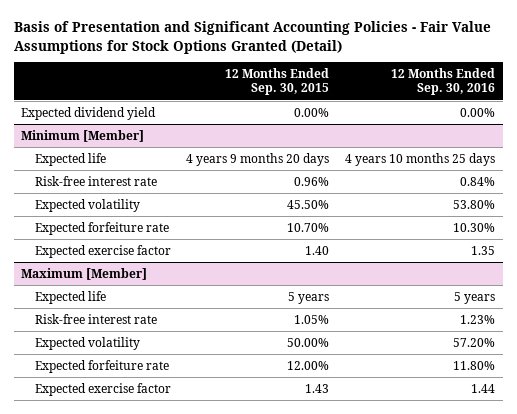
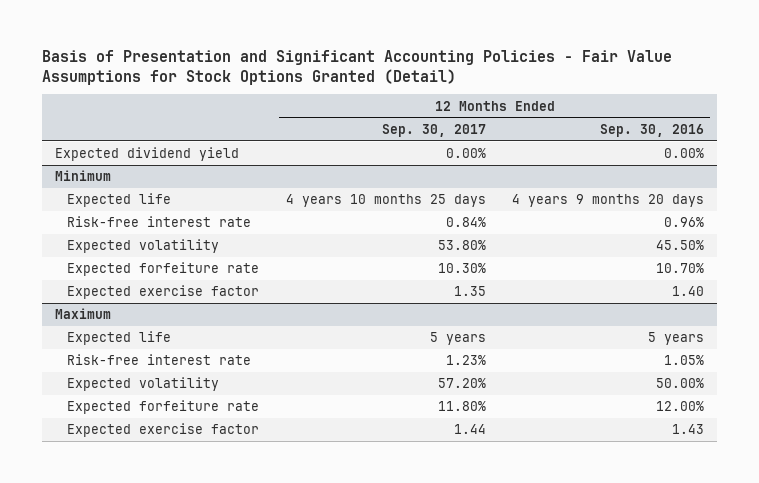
[225,68,330,96] 12 Months Ended Sep. 30, 2015 -> none
none -> [381,123,486,137] Sep. 30, 2017
[21,129,145,142] Minimum [Member] -> [55,170,112,182] Minimum
[345,152,496,166] 4 years 10 months 25 days -> [511,194,704,208] 4 years 9 months 20 days
[460,176,496,186] 0.84% -> [663,217,704,228] 0.96%
[453,199,496,209] 53.80% -> [655,240,704,251] 45.50%
[453,222,496,232] 10.30% -> [655,263,704,274] 10.70%
[471,245,496,255] 1.35 -> [671,286,704,297] 1.40
[21,267,148,280] Maximum [Member] -> [55,308,112,320] Maximum
[460,314,496,324] 1.23% -> [663,355,704,366] 1.05%
[453,337,496,347] 57.20% -> [655,378,704,389] 50.00%
[453,360,496,370] 11.80% -> [655,401,704,412] 12.00%
[471,383,496,393] 1.44 -> [671,424,704,435] 1.43

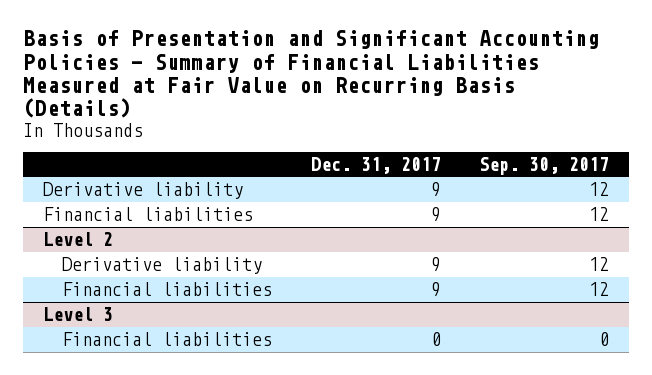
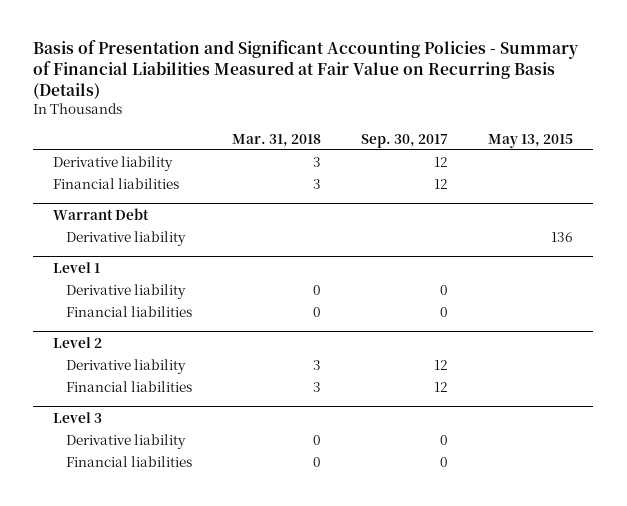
[310,156,441,174] Dec. 31, 2017 -> none
none -> [232,133,322,147] Mar. 31, 2018
none -> [488,133,574,148] May 13, 2015
none -> [53,207,150,220] Warrant Debt
none -> [66,230,187,246] Derivative liability
none -> [53,261,101,273] Level 1
none -> [66,283,187,299] Derivative liability
none -> [66,305,193,317] Financial liabilities
none -> [66,433,187,449] Derivative liability

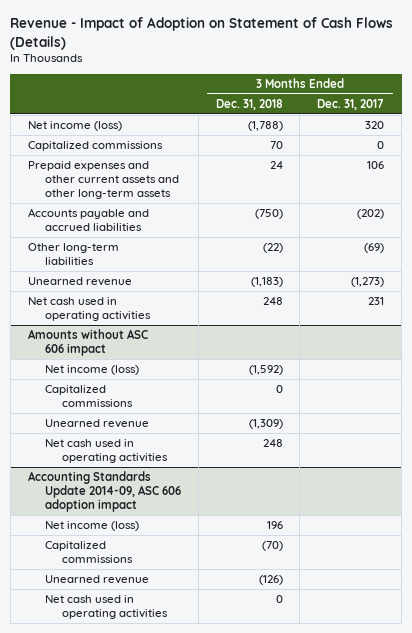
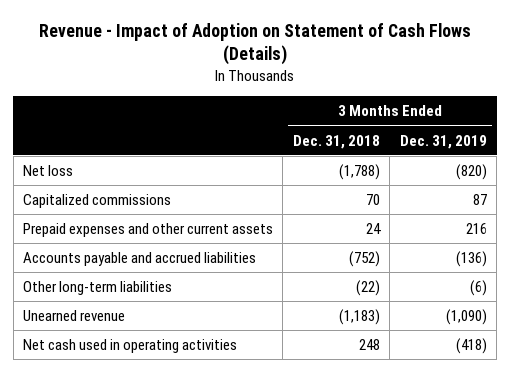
[317,98,385,110] Dec. 31, 2017 -> none
none -> [399,134,487,149] Dec. 31, 2019
[27,121,122,132] Net income (loss) -> [22,165,73,177] Net loss
[27,161,179,200] Prepaid expenses and other current assets and other long-term assets -> [22,223,273,238] Prepaid expenses and other current assets
[254,209,283,220] (750) -> [348,251,380,268] (752)
[27,329,148,357] Amounts without ASC 606 impact -> none
[44,365,139,376] Net income (loss) -> none
[44,385,133,408] Capitalized commissions -> none
[44,419,149,429] Unearned revenue -> none
[44,439,168,464] Net cash used in operating activities -> none
[27,471,181,513] Accounting Standards Update 2014-09, ASC 606 adoption impact -> none
[44,521,139,532] Net income (loss) -> none
[44,541,133,564] Capitalized commissions -> none
[44,575,149,585] Unearned revenue -> none
[44,595,168,620] Net cash used in operating activities -> none

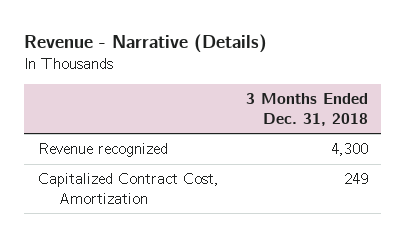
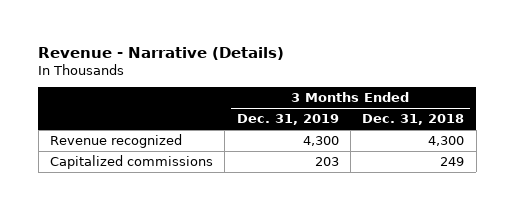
none -> [236,114,339,126] Dec. 31, 2019
[37,173,219,204] Capitalized Contract Cost, Amortization -> [50,155,214,170] Capitalized commissions

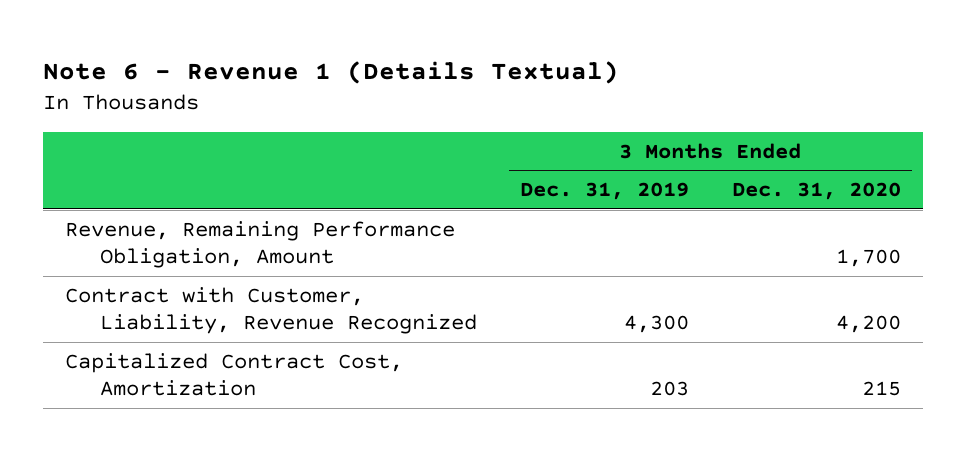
[38,46,285,60] Revenue - Narrative (Details) -> [43,60,620,84] Note 6 - Revenue 1 (Details Textual)
[362,114,465,126] Dec. 31, 2018 -> none
none -> [731,182,901,201] Dec. 31, 2020
none -> [64,220,455,269] Revenue, Remaining Performance Obligation, Amount
[50,134,183,149] Revenue recognized -> [64,286,477,335] Contract with Customer, Liability, Revenue Recognized
[50,155,214,170] Capitalized commissions -> [64,352,403,397] Capitalized Contract Cost, Amortization

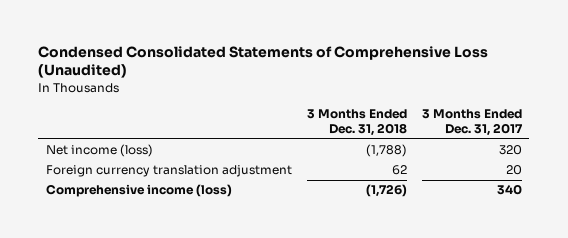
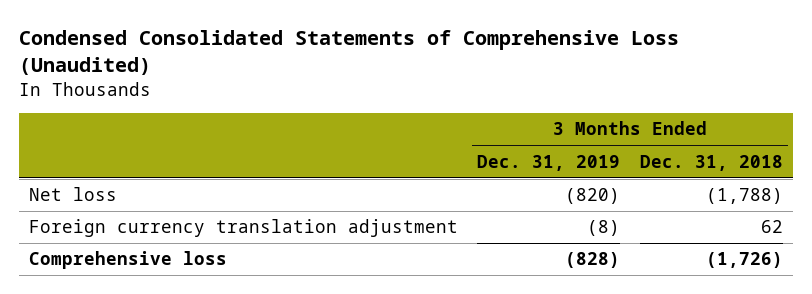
[421,108,523,137] 3 Months Ended Dec. 31, 2017 -> none
none -> [477,154,621,171] Dec. 31, 2019
[45,144,153,158] Net income (loss) -> [28,187,117,202] Net loss
[45,184,232,198] Comprehensive income (loss) -> [28,251,227,270] Comprehensive loss

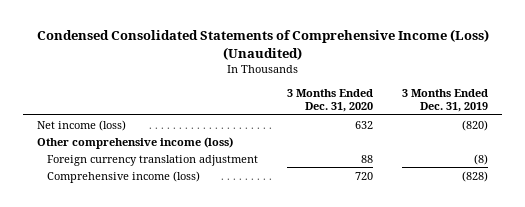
[18,30,679,76] Condensed Consolidated Statements of Comprehensive Loss (Unaudited) -> [36,29,489,60] Condensed Consolidated Statements of Comprehensive Income (Loss) (Unaudited)
[640,154,784,171] Dec. 31, 2018 -> none
none -> [286,88,373,112] 3 Months Ended Dec. 31, 2020
[28,187,117,202] Net loss -> [37,119,127,131] Net income (loss)
none -> [37,136,234,149] Other comprehensive income (loss)
[28,251,227,270] Comprehensive loss -> [46,170,200,183] Comprehensive income (loss)

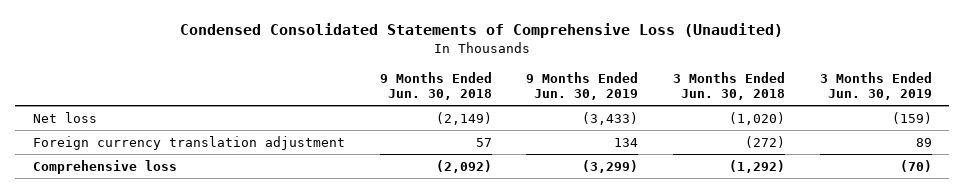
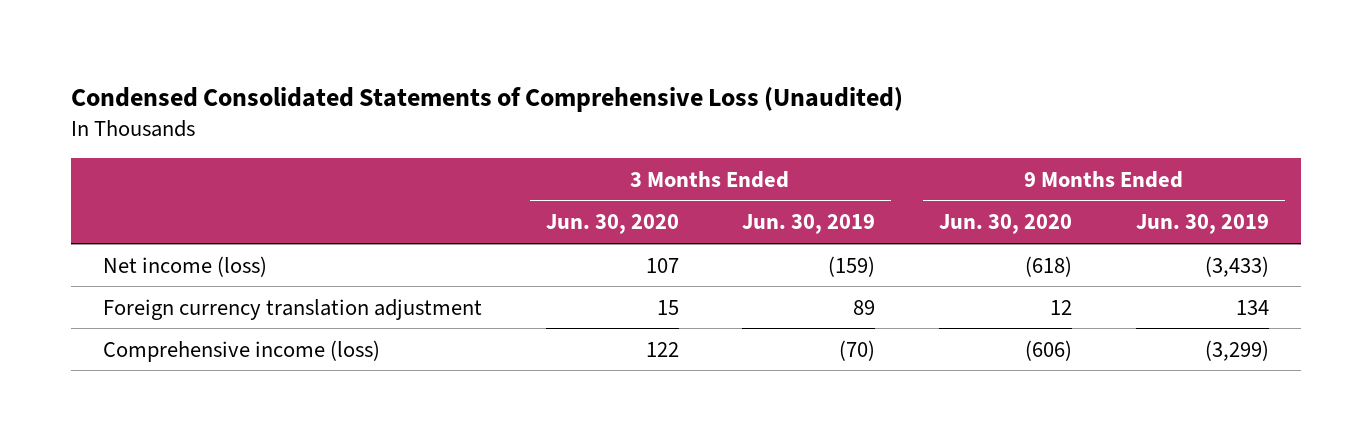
[379,71,492,100] 9 Months Ended Jun. 30, 2018 -> none
[673,71,786,100] 3 Months Ended Jun. 30, 2018 -> none
none -> [545,214,679,235] Jun. 30, 2020
none -> [939,214,1073,235] Jun. 30, 2020
[32,111,97,123] Net loss -> [102,255,267,277] Net income (loss)
[32,159,177,174] Comprehensive loss -> [102,339,380,362] Comprehensive income (loss)

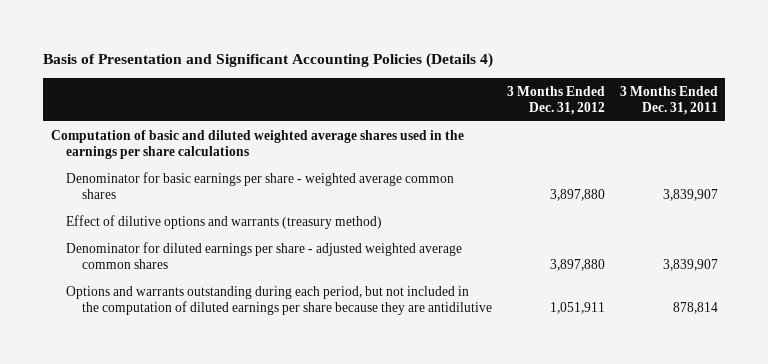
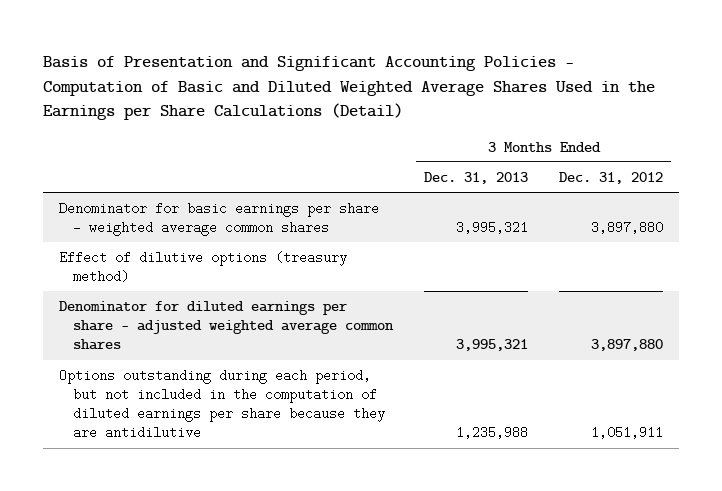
[43,53,494,69] Basis of Presentation and Significant Accounting Policies (Details 4) -> [43,56,656,121] Basis of Presentation and Significant Accounting Policies - Computation of Basic and Diluted Weighted Average Shares Used in the Earnings per Share Calculations (Detail)
[619,85,718,115] 3 Months Ended Dec. 31, 2011 -> none
none -> [424,171,529,184] Dec. 31, 2013
[50,129,464,159] Computation of basic and diluted weighted average shares used in the earnings per share calculations -> none
[66,214,383,229] Effect of dilutive options and warrants (treasury method) -> [58,250,347,284] Effect of dilutive options (treasury method)
[66,285,493,315] Options and warrants outstanding during each period, but not included in the computation of diluted earnings per share because they are antidilutive -> [58,368,385,440] Options outstanding during each period, but not included in the computation of diluted earnings per share because they are antidilutive

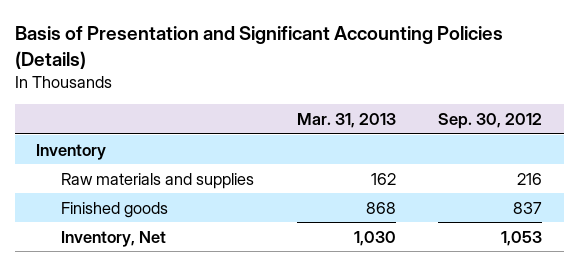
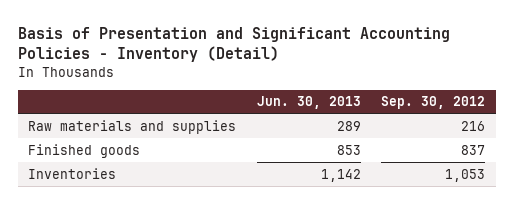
[14,26,503,69] Basis of Presentation and Significant Accounting Policies (Details) -> [18,26,451,62] Basis of Presentation and Significant Accounting Policies - Inventory (Detail)
[296,113,396,129] Mar. 31, 2013 -> none
none -> [256,96,361,110] Jun. 30, 2013
[36,143,107,160] Inventory -> none
[61,230,167,247] Inventory, Net -> [28,167,117,179] Inventories

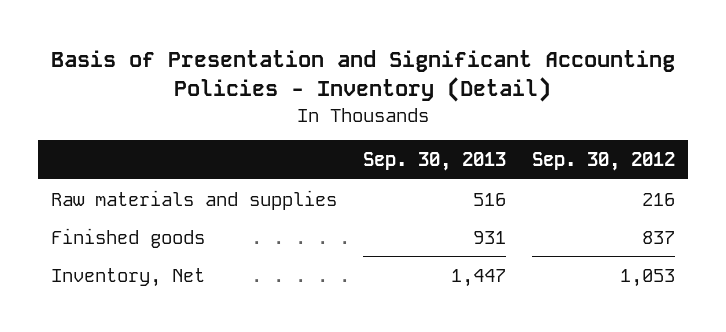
[256,96,361,110] Jun. 30, 2013 -> none
none -> [362,152,506,172] Sep. 30, 2013
[28,167,117,179] Inventories -> [50,267,205,287] Inventory, Net

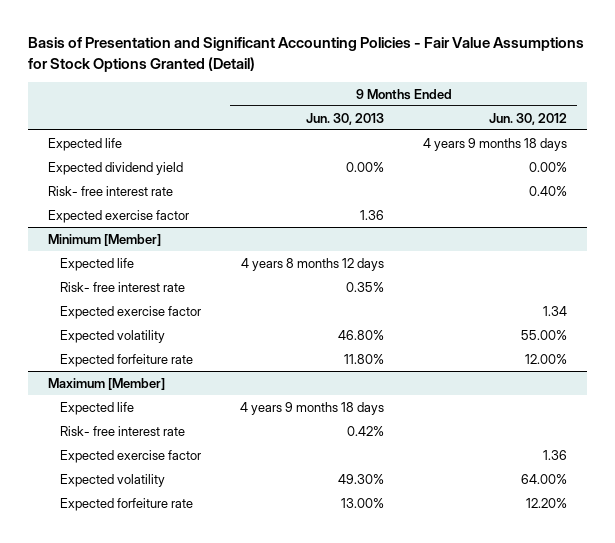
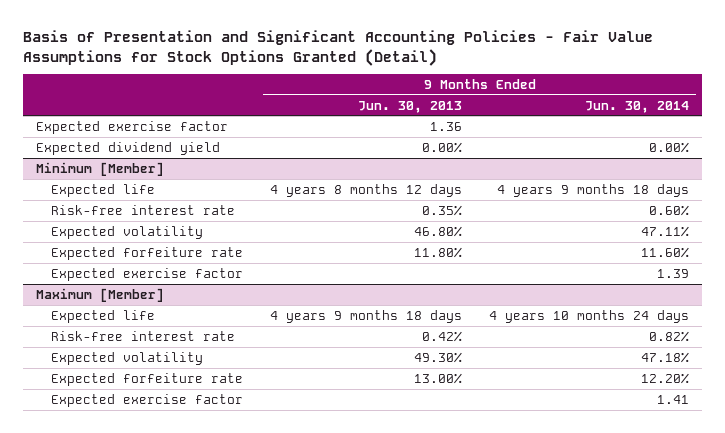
[489,112,568,125] Jun. 30, 2012 -> none
none -> [584,100,689,113] Jun. 30, 2014
[47,137,122,151] Expected life -> none
[47,185,173,196] Risk- free interest rate -> none
[47,161,183,175] Expected dividend yield -> [36,141,221,155] Expected dividend yield
[60,281,186,292] Risk- free interest rate -> [51,204,236,215] Risk-free interest rate
[60,305,202,319] Expected exercise factor -> [51,267,244,281] Expected exercise factor
[60,425,186,436] Risk- free interest rate -> [51,330,236,341] Risk-free interest rate
[60,449,202,463] Expected exercise factor -> [51,393,244,407] Expected exercise factor

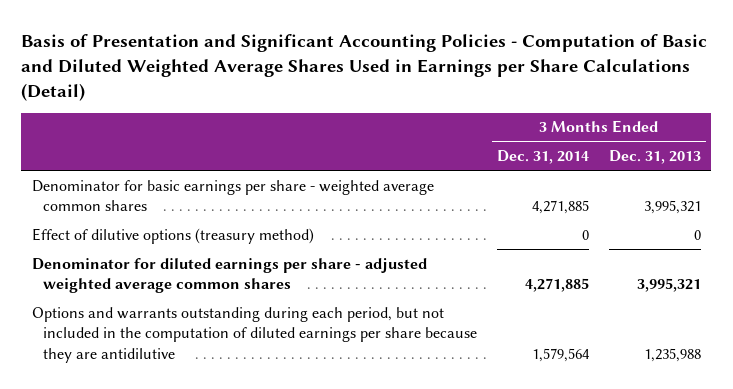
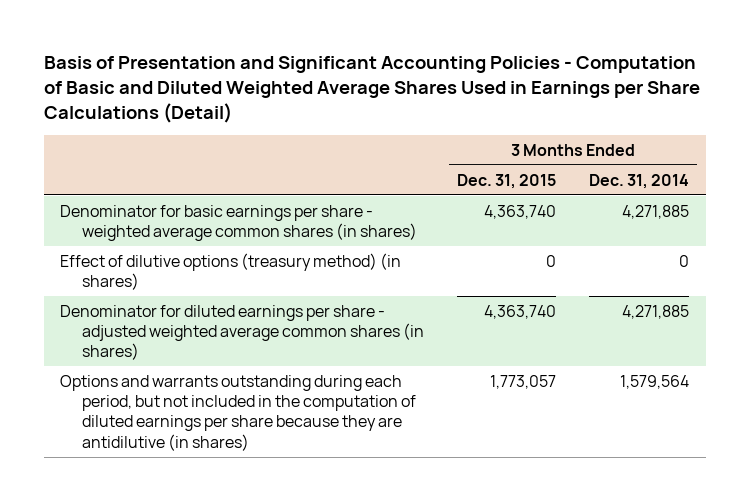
[609,150,702,165] Dec. 31, 2013 -> none
none -> [456,173,556,189] Dec. 31, 2015
[31,179,434,212] Denominator for basic earnings per share - weighted average common shares -> [60,204,417,242] Denominator for basic earnings per share - weighted average common shares (in shares)
[31,227,314,244] Effect of dilutive options (treasury method) -> [60,252,402,291] Effect of dilutive options (treasury method) (in shares)
[31,257,427,294] Denominator for diluted earnings per share - adjusted weighted average common shares -> [60,304,424,361] Denominator for diluted earnings per share - adjusted weighted average common shares (in shares)
[31,306,478,364] Options and warrants outstanding during each period, but not included in the computation of diluted earnings per share because they are antidilutive -> [60,374,416,451] Options and warrants outstanding during each period, but not included in the computation of diluted earnings per share because they are antidilutive (in shares)

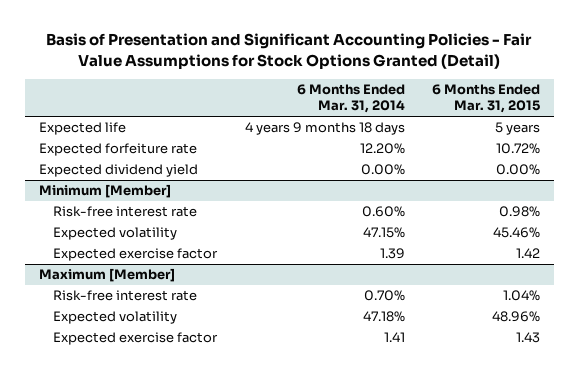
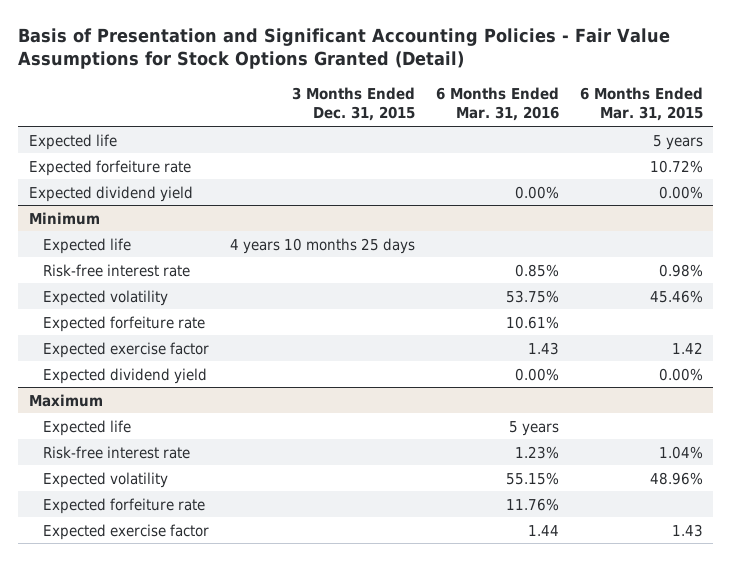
[296,83,405,114] 6 Months Ended Mar. 31, 2014 -> none
none -> [291,86,415,122] 3 Months Ended Dec. 31, 2015
none -> [435,86,559,122] 6 Months Ended Mar. 31, 2016
[38,184,171,199] Minimum [Member] -> [28,211,100,225] Minimum
none -> [42,237,131,254] Expected life
none -> [42,315,205,332] Expected forfeiture rate
none -> [42,367,207,384] Expected dividend yield
[38,268,175,283] Maximum [Member] -> [28,393,103,407] Maximum
none -> [42,419,131,436] Expected life
none -> [42,497,205,514] Expected forfeiture rate

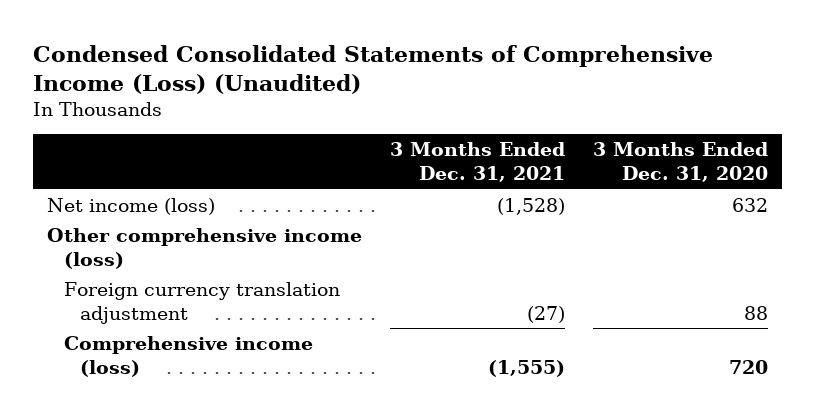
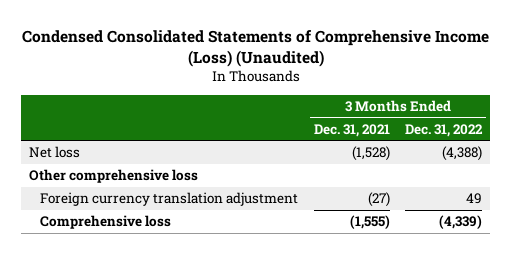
[592,142,768,183] 3 Months Ended Dec. 31, 2020 -> none
none -> [405,123,484,137] Dec. 31, 2022
[47,197,216,215] Net income (loss) -> [29,146,81,159] Net loss
[47,227,363,269] Other comprehensive income (loss) -> [29,169,199,184] Other comprehensive loss
[63,335,313,377] Comprehensive income (loss) -> [40,215,172,230] Comprehensive loss

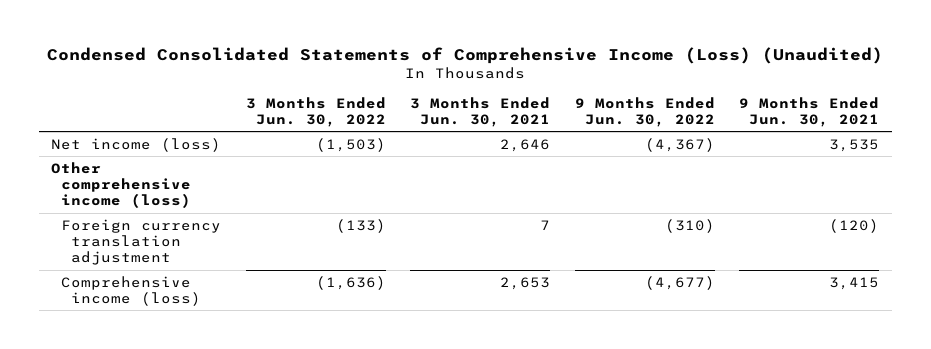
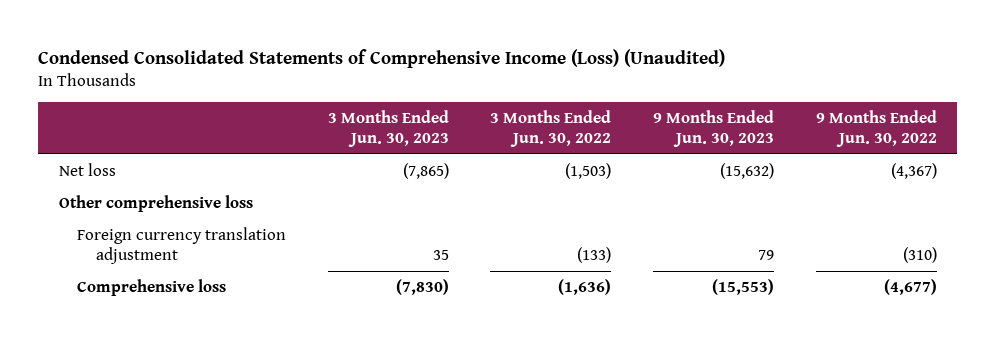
[410,96,551,128] 3 Months Ended Jun. 30, 2021 -> none
[739,96,880,128] 9 Months Ended Jun. 30, 2021 -> none
none -> [327,110,449,147] 3 Months Ended Jun. 30, 2023
none -> [653,110,775,147] 9 Months Ended Jun. 30, 2023
[51,137,222,152] Net income (loss) -> [59,163,117,177] Net loss
[51,161,192,209] Other comprehensive income (loss) -> [59,195,254,213] Other comprehensive loss
[61,275,202,306] Comprehensive income (loss) -> [77,279,227,297] Comprehensive loss

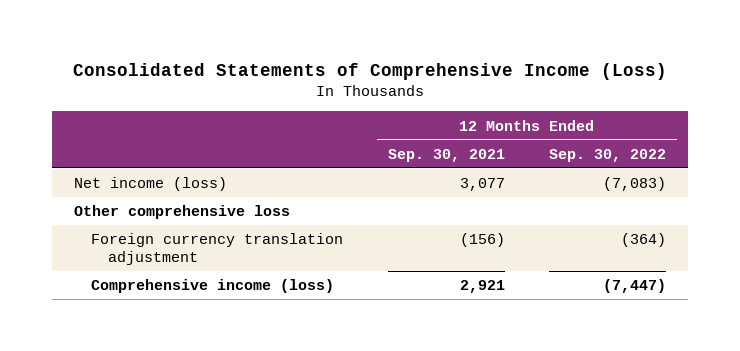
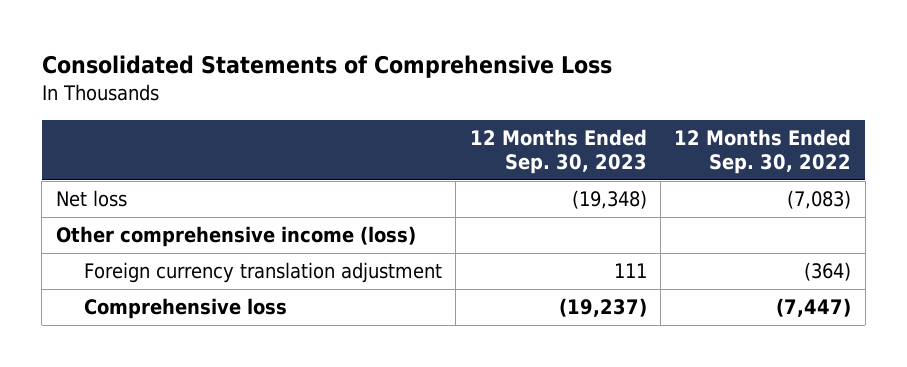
[73,62,668,80] Consolidated Statements of Comprehensive Income (Loss) -> [41,54,612,78] Consolidated Statements of Comprehensive Loss
[387,148,505,162] Sep. 30, 2021 -> none
none -> [469,129,647,175] 12 Months Ended Sep. 30, 2023
[74,177,228,192] Net income (loss) -> [55,190,127,208] Net loss
[74,205,291,220] Other comprehensive loss -> [55,226,416,248] Other comprehensive income (loss)
[91,279,335,294] Comprehensive income (loss) -> [83,298,287,320] Comprehensive loss

